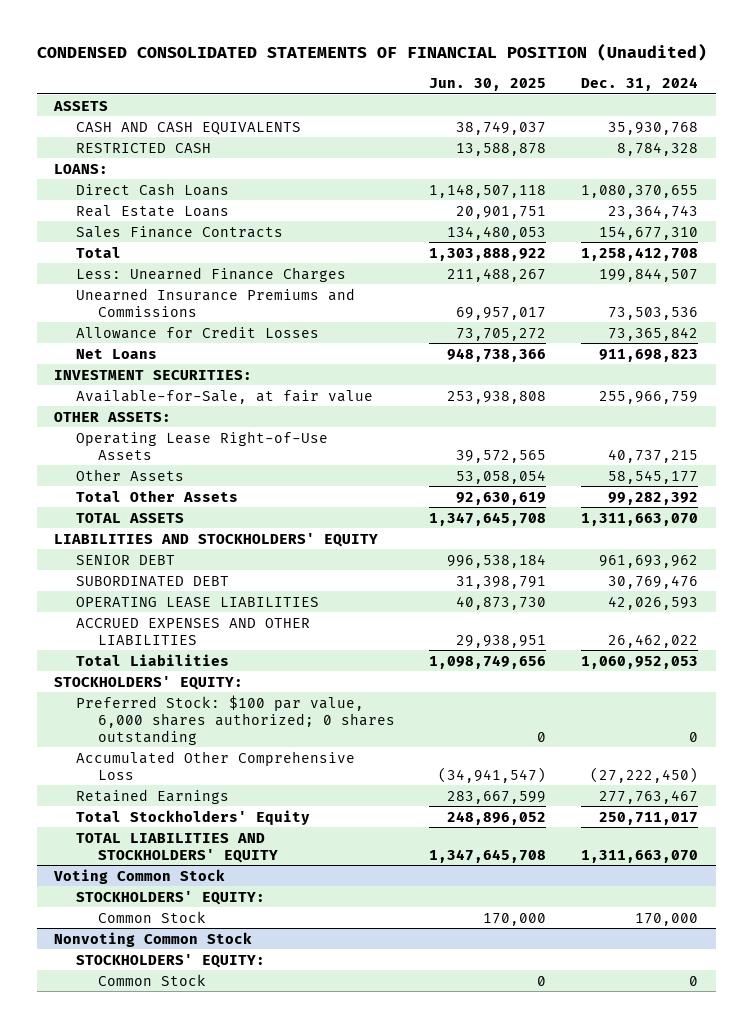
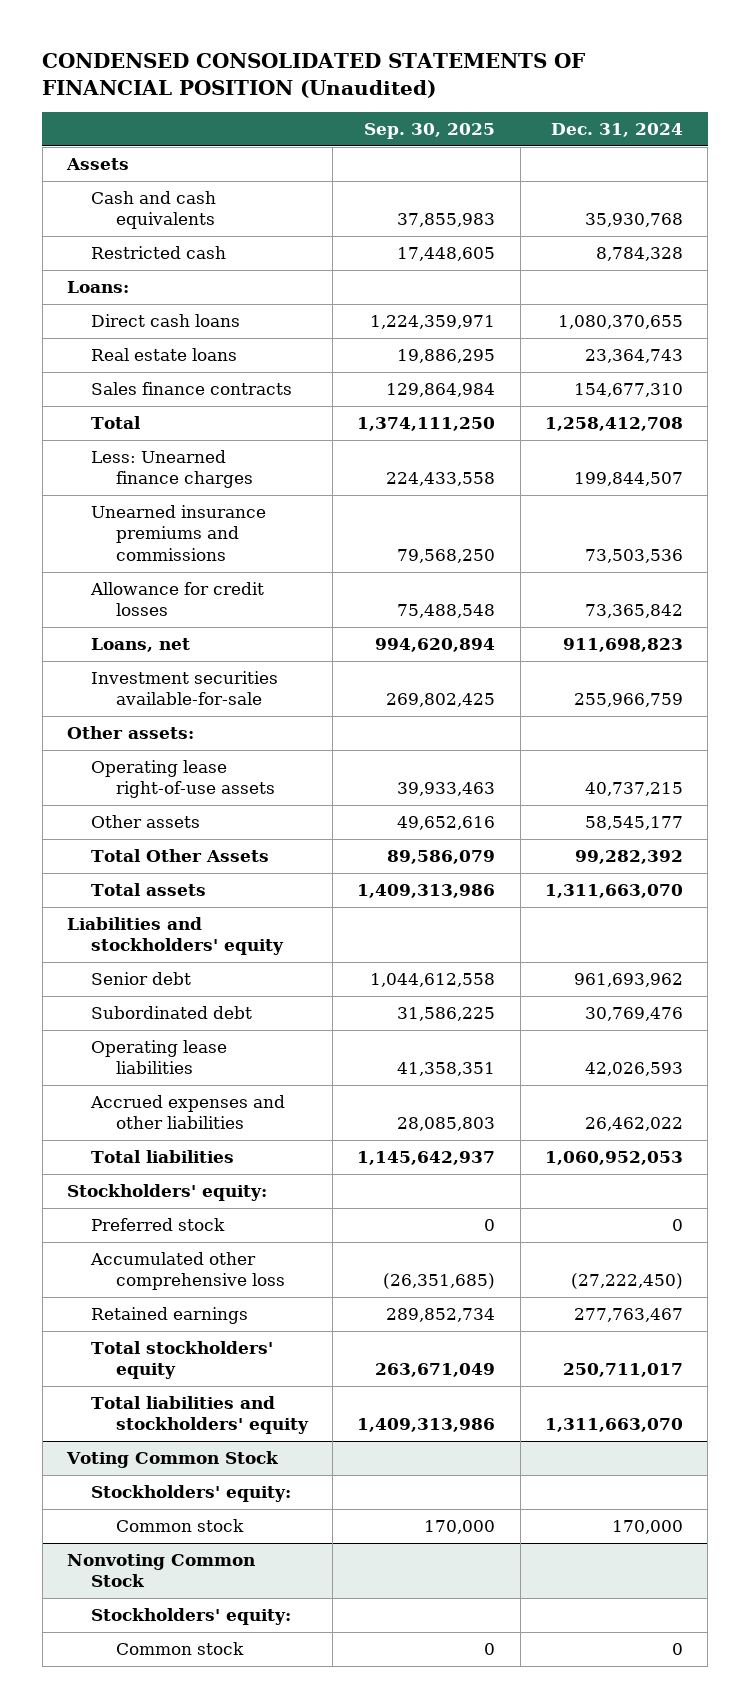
[429,78,547,92] Jun. 30, 2025 -> none
none -> [364,122,496,139] Sep. 30, 2025
[53,100,109,111] ASSETS -> [66,158,130,171] Assets
[75,121,301,135] CASH AND CASH EQUIVALENTS -> [91,191,217,230] Cash and cash equivalents
[75,142,211,153] RESTRICTED CASH -> [91,246,227,260] Restricted cash
[54,163,109,174] LOANS: -> [67,281,130,294] Loans:
[75,182,229,196] Direct Cash Loans -> [91,314,241,328] Direct cash loans
[75,204,229,217] Real Estate Loans -> [91,348,238,362] Real estate loans
[75,225,283,238] Sales Finance Contracts -> [91,382,293,396] Sales finance contracts
[54,369,253,380] INVESTMENT SECURITIES: -> none
[75,266,346,282] Less: Unearned Finance Charges -> [91,450,253,489] Less: Unearned finance charges
[75,287,355,317] Unearned Insurance Premiums and Commissions -> [91,505,267,561] Unearned insurance premiums and commissions
[75,325,319,339] Allowance for Credit Losses -> [90,582,265,617] Allowance for credit losses
[75,348,157,359] Net Loans -> [91,638,191,653] Loans, net
[75,388,373,404] Available-for-Sale, at fair value -> [91,671,279,706] Investment securities available-for-sale
[54,411,172,422] OTHER ASSETS: -> [67,726,195,740] Other assets:
[75,430,328,460] Operating Lease Right-of-Use Assets -> [91,760,275,799] Operating lease right-of-use assets
[75,468,184,481] Other Assets -> [91,815,201,829] Other assets
[75,512,184,523] TOTAL ASSETS -> [91,883,207,897] Total assets
[54,532,379,547] LIABILITIES AND STOCKHOLDERS' EQUITY -> [67,917,285,956] Liabilities and stockholders' equity
[75,554,175,565] SENIOR DEBT -> [91,972,192,986] Senior debt
[75,575,229,586] SUBORDINATED DEBT -> [91,1006,253,1020] Subordinated debt
[75,596,319,607] OPERATING LEASE LIABILITIES -> [91,1040,228,1075] Operating lease liabilities
[75,617,310,645] ACCRUED EXPENSES AND OTHER LIABILITIES -> [90,1095,286,1130] Accrued expenses and other liabilities
[75,653,229,666] Total Liabilities -> [91,1150,235,1164] Total liabilities
[54,675,244,690] STOCKHOLDERS' EQUITY: -> [67,1184,268,1202] Stockholders' equity:
[75,694,395,745] Preferred Stock: $100 par value, 6,000 shares authorized; 0 shares outstanding -> [91,1218,226,1232] Preferred stock
[75,750,355,780] Accumulated Other Comprehensive Loss -> [90,1252,285,1291] Accumulated other comprehensive loss
[75,788,229,804] Retained Earnings -> [91,1307,249,1325] Retained earnings
[75,809,310,825] Total Stockholders' Equity -> [91,1341,274,1380] Total stockholders' equity
[75,832,278,863] TOTAL LIABILITIES AND STOCKHOLDERS' EQUITY -> [91,1396,309,1435] Total liabilities and stockholders' equity
[75,890,265,905] STOCKHOLDERS' EQUITY: -> [91,1485,292,1503] Stockholders' equity:
[97,910,206,923] Common Stock -> [115,1519,244,1533] Common stock
[75,953,265,968] STOCKHOLDERS' EQUITY: -> [91,1608,292,1626] Stockholders' equity:
[97,973,206,986] Common Stock -> [115,1642,244,1656] Common stock

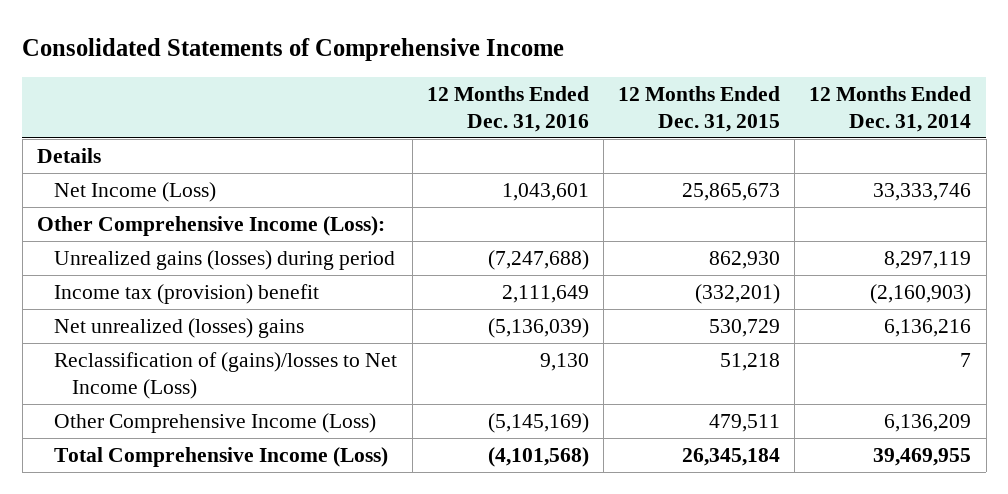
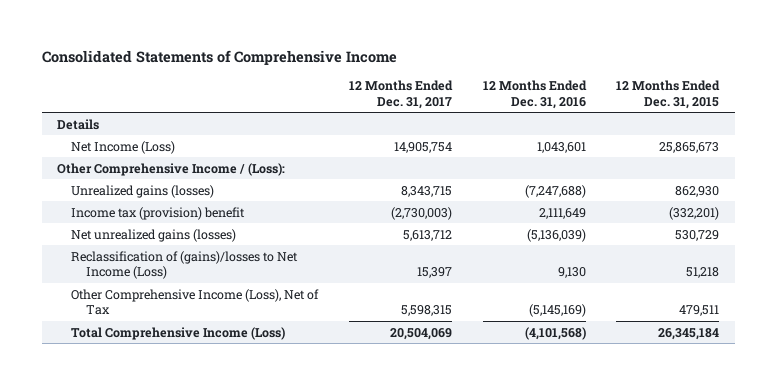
[809,85,972,132] 12 Months Ended Dec. 31, 2014 -> none
none -> [349,79,454,109] 12 Months Ended Dec. 31, 2017
[36,215,385,236] Other Comprehensive Income (Loss): -> [57,162,286,176] Other Comprehensive Income / (Loss):
[54,249,396,270] Unrealized gains (losses) during period -> [71,184,215,198] Unrealized gains (losses)
[54,317,305,338] Net unrealized (losses) gains -> [71,228,237,242] Net unrealized gains (losses)
[54,412,377,433] Other Comprehensive Income (Loss) -> [71,288,320,316] Other Comprehensive Income (Loss), Net of Tax

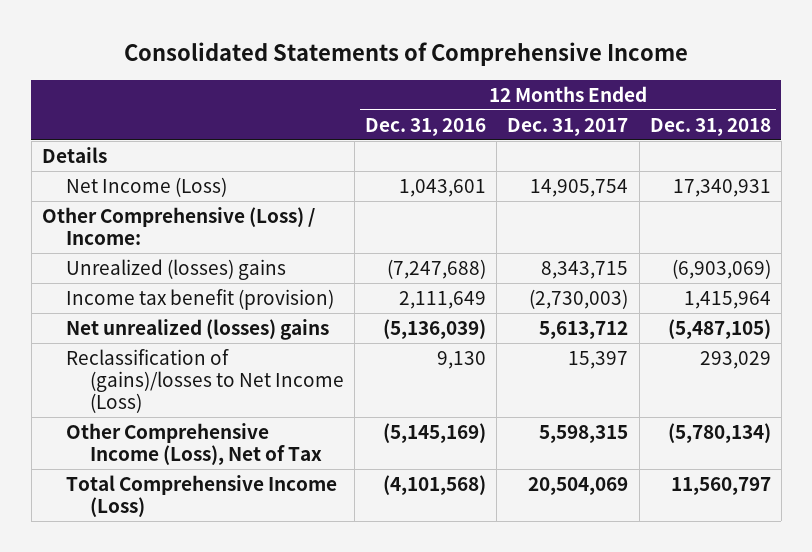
[616,79,721,109] 12 Months Ended Dec. 31, 2015 -> none
none -> [649,117,771,136] Dec. 31, 2018
[57,162,286,176] Other Comprehensive Income / (Loss): -> [41,206,315,246] Other Comprehensive (Loss) / Income:
[71,184,215,198] Unrealized gains (losses) -> [66,258,287,280] Unrealized (losses) gains
[71,206,246,220] Income tax (provision) benefit -> [66,288,335,310] Income tax benefit (provision)
[71,228,237,242] Net unrealized gains (losses) -> [66,318,330,340] Net unrealized (losses) gains

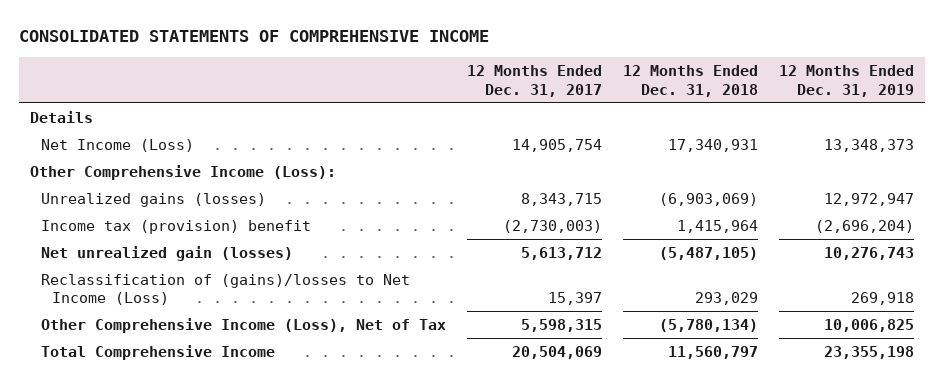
[124,41,689,66] Consolidated Statements of Comprehensive Income -> [19,30,490,43] CONSOLIDATED STATEMENTS OF COMPREHENSIVE INCOME
[365,117,487,136] Dec. 31, 2016 -> none
none -> [779,65,915,97] 12 Months Ended Dec. 31, 2019
[41,206,315,246] Other Comprehensive (Loss) / Income: -> [29,164,336,180] Other Comprehensive Income (Loss):
[66,258,287,280] Unrealized (losses) gains -> [40,192,266,207] Unrealized gains (losses)
[66,288,335,310] Income tax benefit (provision) -> [40,219,311,234] Income tax (provision) benefit
[66,318,330,340] Net unrealized (losses) gains -> [40,245,293,261] Net unrealized gain (losses)
[66,474,338,518] Total Comprehensive Income (Loss) -> [40,344,275,360] Total Comprehensive Income

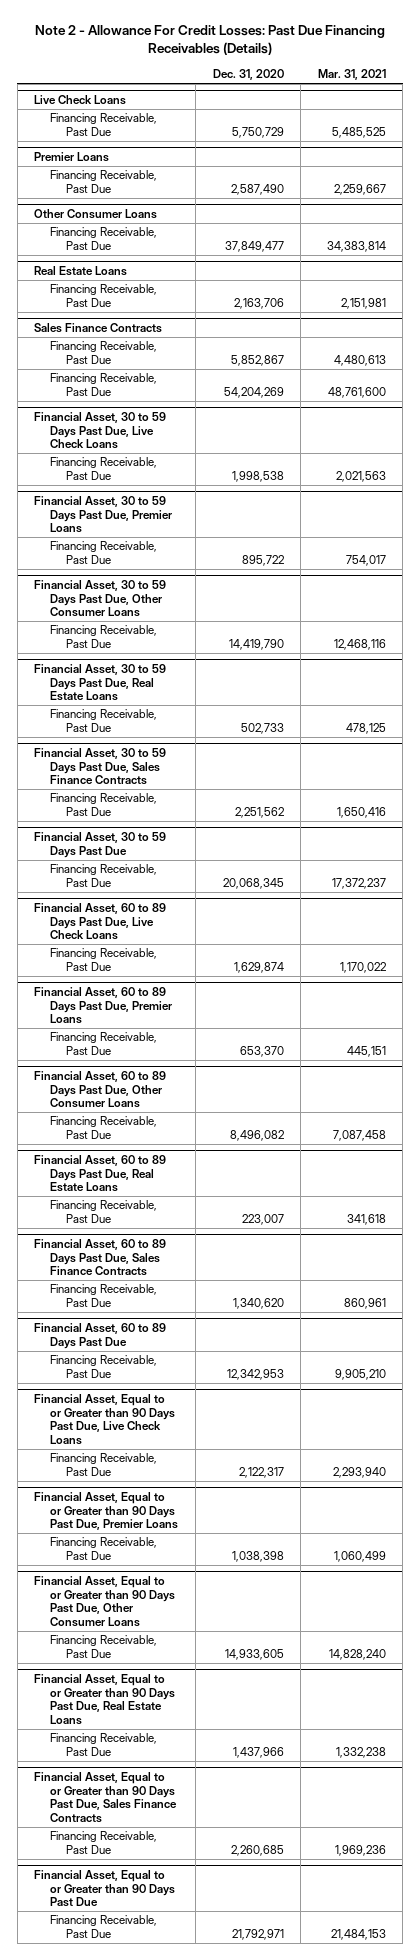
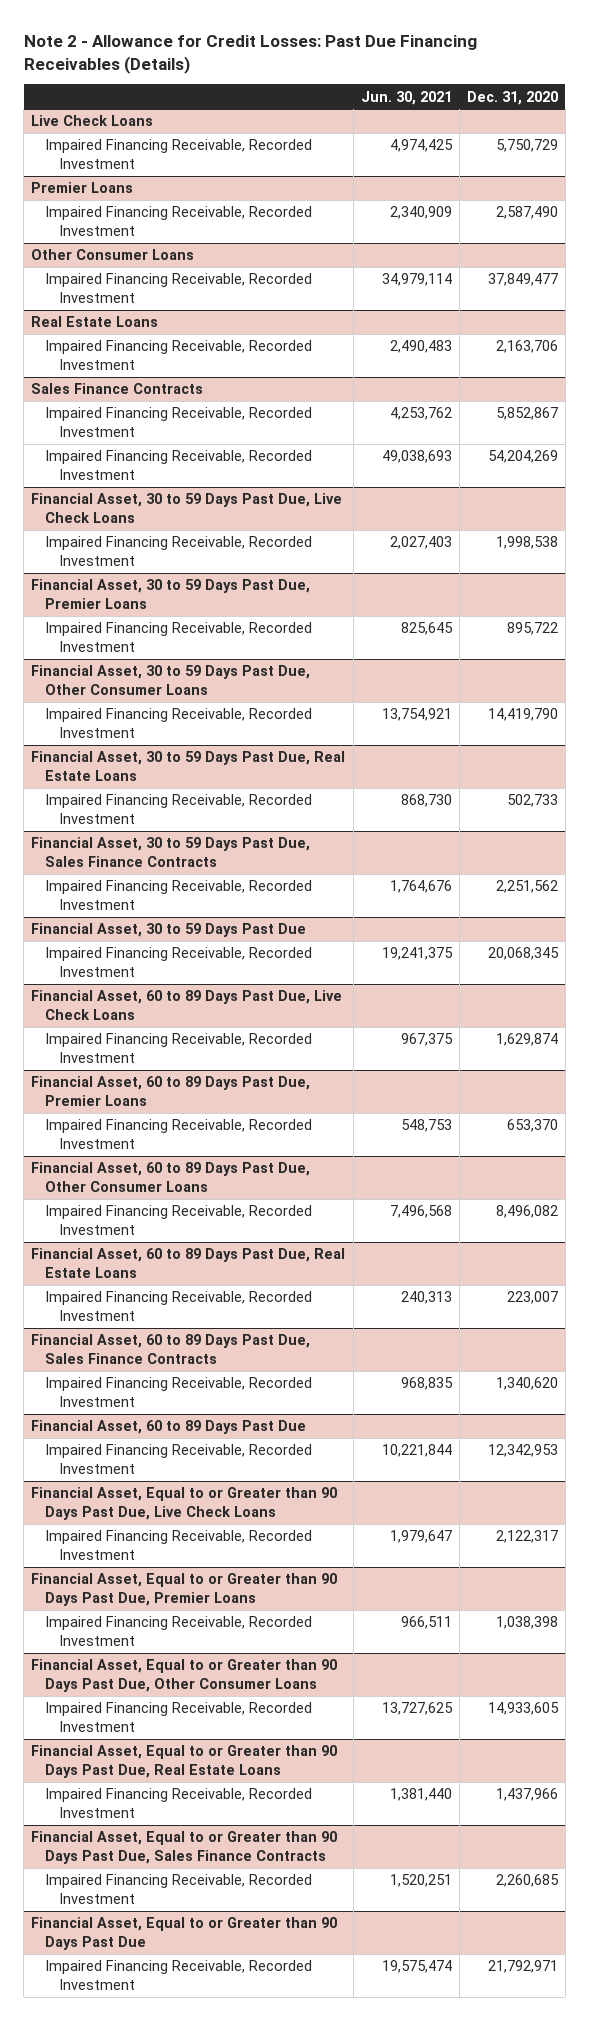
[35,25,386,56] Note 2 - Allowance For Credit Losses: Past Due Financing Receivables (Details) -> [23,34,477,74] Note 2 - Allowance for Credit Losses: Past Due Financing Receivables (Details)
[317,69,386,81] Mar. 31, 2021 -> none
none -> [360,90,452,105] Jun. 30, 2021
[50,113,158,136] Financing Receivable, Past Due -> [45,139,313,170] Impaired Financing Receivable, Recorded Investment
[50,170,158,193] Financing Receivable, Past Due -> [45,206,313,237] Impaired Financing Receivable, Recorded Investment
[50,227,158,250] Financing Receivable, Past Due -> [45,273,313,304] Impaired Financing Receivable, Recorded Investment
[50,284,158,307] Financing Receivable, Past Due -> [45,340,313,371] Impaired Financing Receivable, Recorded Investment
[50,341,158,364] Financing Receivable, Past Due -> [45,407,313,438] Impaired Financing Receivable, Recorded Investment
[50,373,158,396] Financing Receivable, Past Due -> [45,450,313,481] Impaired Financing Receivable, Recorded Investment
[50,457,158,480] Financing Receivable, Past Due -> [45,536,313,567] Impaired Financing Receivable, Recorded Investment
[50,541,158,564] Financing Receivable, Past Due -> [45,622,313,653] Impaired Financing Receivable, Recorded Investment
[50,625,158,648] Financing Receivable, Past Due -> [45,708,313,739] Impaired Financing Receivable, Recorded Investment
[50,709,158,732] Financing Receivable, Past Due -> [45,794,313,825] Impaired Financing Receivable, Recorded Investment
[50,793,158,816] Financing Receivable, Past Due -> [45,880,313,911] Impaired Financing Receivable, Recorded Investment
[50,864,158,887] Financing Receivable, Past Due -> [45,947,313,978] Impaired Financing Receivable, Recorded Investment
[50,948,158,971] Financing Receivable, Past Due -> [45,1033,313,1064] Impaired Financing Receivable, Recorded Investment
[50,1032,158,1055] Financing Receivable, Past Due -> [45,1119,313,1150] Impaired Financing Receivable, Recorded Investment
[50,1116,158,1139] Financing Receivable, Past Due -> [45,1205,313,1236] Impaired Financing Receivable, Recorded Investment
[50,1200,158,1223] Financing Receivable, Past Due -> [45,1291,313,1322] Impaired Financing Receivable, Recorded Investment
[50,1284,158,1307] Financing Receivable, Past Due -> [45,1377,313,1408] Impaired Financing Receivable, Recorded Investment
[50,1355,158,1378] Financing Receivable, Past Due -> [45,1444,313,1475] Impaired Financing Receivable, Recorded Investment
[50,1453,158,1476] Financing Receivable, Past Due -> [45,1530,313,1561] Impaired Financing Receivable, Recorded Investment
[50,1537,158,1560] Financing Receivable, Past Due -> [45,1616,313,1647] Impaired Financing Receivable, Recorded Investment
[50,1635,158,1658] Financing Receivable, Past Due -> [45,1702,313,1733] Impaired Financing Receivable, Recorded Investment
[50,1733,158,1756] Financing Receivable, Past Due -> [45,1788,313,1819] Impaired Financing Receivable, Recorded Investment
[50,1831,158,1854] Financing Receivable, Past Due -> [45,1874,313,1905] Impaired Financing Receivable, Recorded Investment
[50,1915,158,1938] Financing Receivable, Past Due -> [45,1960,313,1991] Impaired Financing Receivable, Recorded Investment

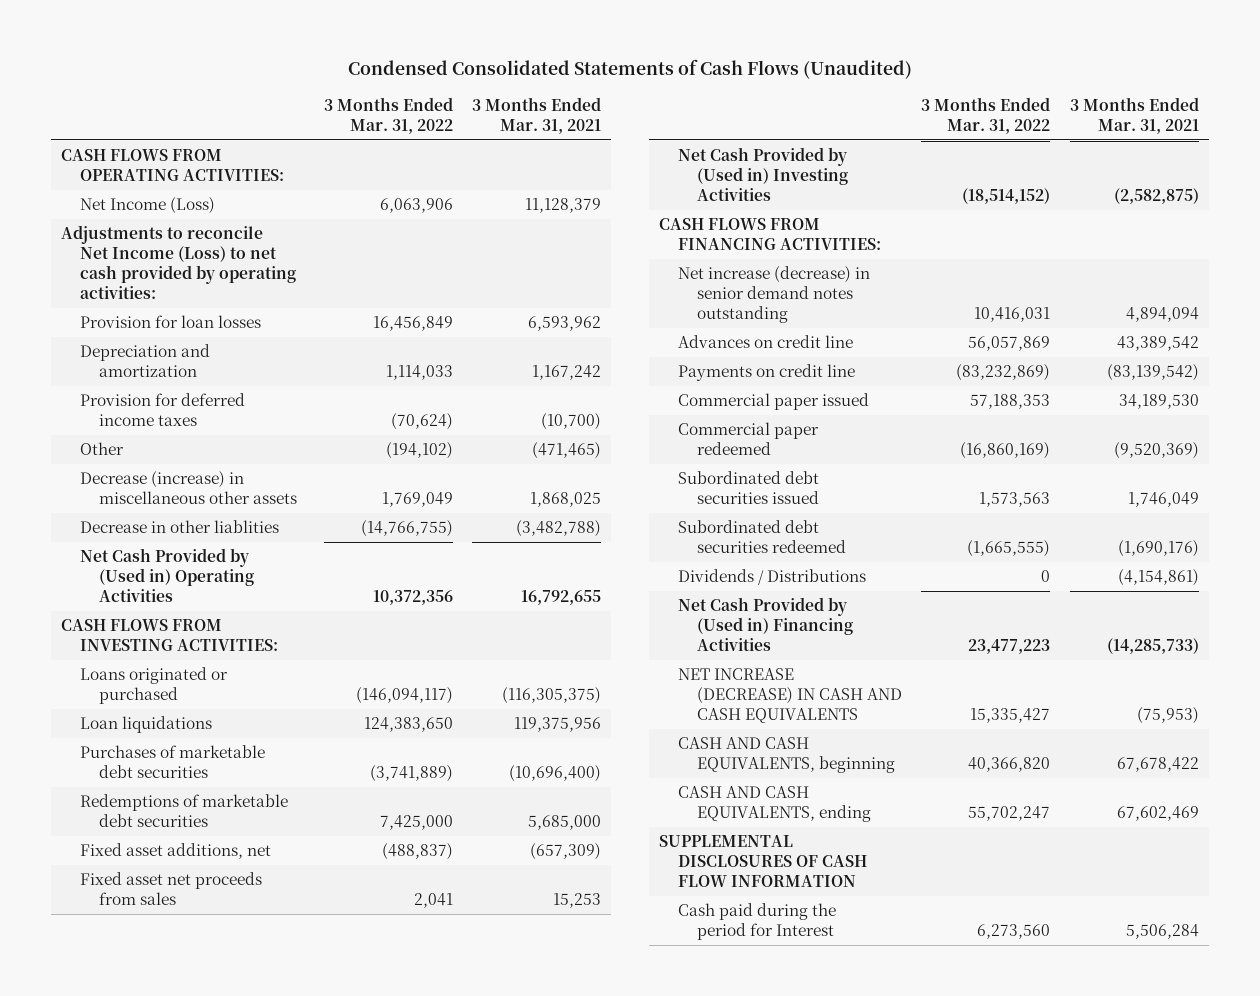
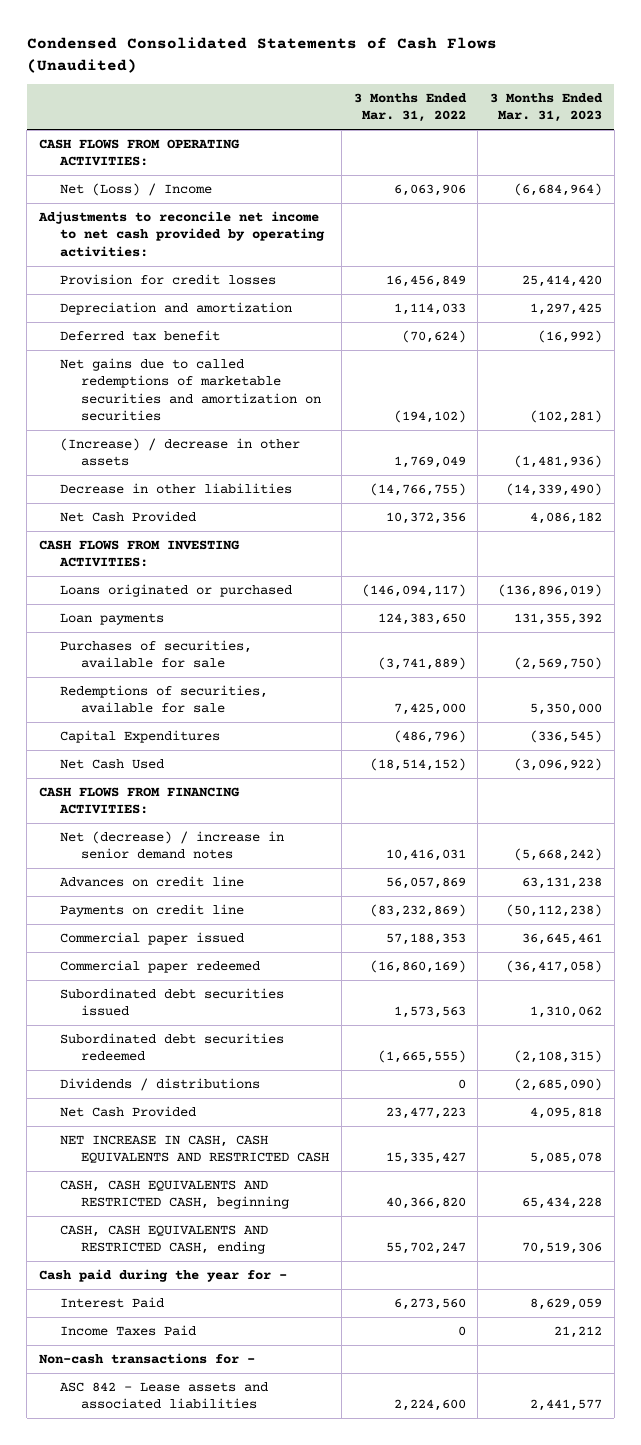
[471,96,601,134] 3 Months Ended Mar. 31, 2021 -> none
none -> [490,93,604,123] 3 Months Ended Mar. 31, 2023
[80,197,216,215] Net Income (Loss) -> [60,182,213,196] Net (Loss) / Income
[60,225,297,300] Adjustments to reconcile Net Income (Loss) to net cash provided by operating activities: -> [37,210,326,257] Adjustments to reconcile net income to net cash provided by operating activities:
[80,315,262,329] Provision for loan losses -> [60,273,277,285] Provision for credit losses
[80,393,246,427] Provision for deferred income taxes -> [60,329,221,341] Deferred tax benefit
[80,442,125,456] Other -> [60,357,322,421] Net gains due to called redemptions of marketable securities and amortization on securities
[80,471,298,505] Decrease (increase) in miscellaneous other assets -> [60,437,301,467] (Increase) / decrease in other assets
[80,520,280,534] Decrease in other liablities -> [60,482,293,494] Decrease in other liabilities
[80,548,255,603] Net Cash Provided by (Used in) Operating Activities -> [60,510,197,522] Net Cash Provided
[80,843,272,860] Fixed asset additions, net -> none
[80,872,263,906] Fixed asset net proceeds from sales -> none
[80,716,213,734] Loan liquidations -> [60,612,165,625] Loan payments
[80,745,266,779] Purchases of marketable debt securities -> [60,639,253,669] Purchases of securities, available for sale
[80,794,289,828] Redemptions of marketable debt securities -> [60,684,269,714] Redemptions of securities, available for sale
none -> [60,729,221,743] Capital Expenditures
[677,147,849,202] Net Cash Provided by (Used in) Investing Activities -> [60,758,165,769] Net Cash Used
[677,266,870,324] Net increase (decrease) in senior demand notes outstanding -> [60,830,285,860] Net (decrease) / increase in senior demand notes
[677,569,866,586] Dividends / Distributions -> [60,1077,261,1091] Dividends / distributions
[677,597,854,652] Net Cash Provided by (Used in) Financing Activities -> [60,1105,197,1117] Net Cash Provided
[677,668,903,724] NET INCREASE (DECREASE) IN CASH AND CASH EQUIVALENTS -> [60,1134,330,1164] NET INCREASE IN CASH, CASH EQUIVALENTS AND RESTRICTED CASH
[677,737,896,774] CASH AND CASH EQUIVALENTS, beginning -> [60,1179,290,1210] CASH, CASH EQUIVALENTS AND RESTRICTED CASH, beginning
[677,786,872,823] CASH AND CASH EQUIVALENTS, ending -> [60,1224,269,1255] CASH, CASH EQUIVALENTS AND RESTRICTED CASH, ending
[658,835,867,888] SUPPLEMENTAL DISCLOSURES OF CASH FLOW INFORMATION -> [38,1268,287,1282] Cash paid during the year for -
[677,903,836,941] Cash paid during the period for Interest -> [60,1296,165,1308] Interest Paid
none -> [60,1324,197,1336] Income Taxes Paid
none -> [38,1352,255,1364] Non-cash transactions for -
none -> [60,1381,269,1410] ASC 842 - Lease assets and associated liabilities

